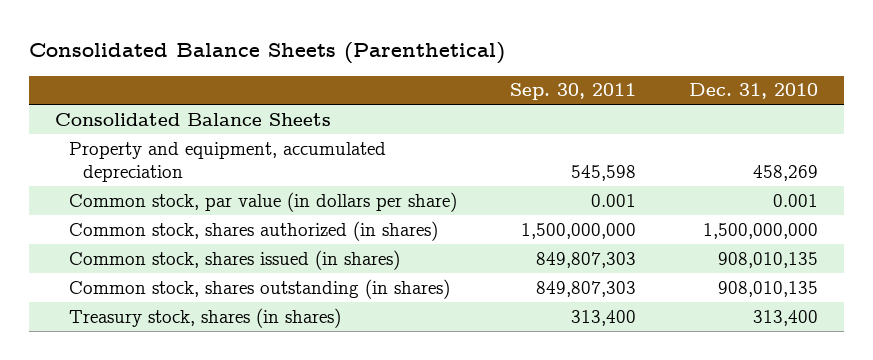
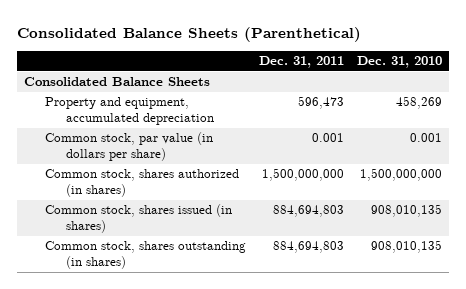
[509,83,636,101] Sep. 30, 2011 -> none
none -> [259,56,345,69] Dec. 31, 2011
[69,307,342,328] Treasury stock, shares (in shares) -> none

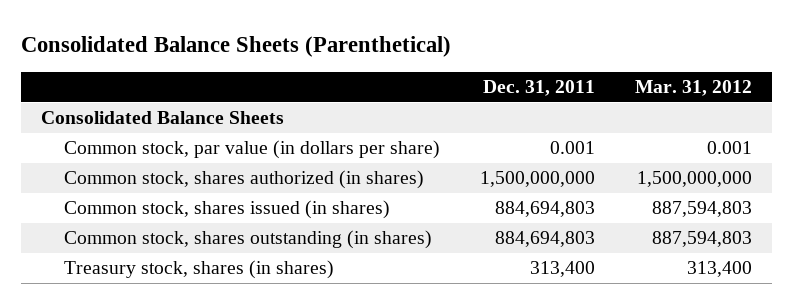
[357,56,443,69] Dec. 31, 2010 -> none
none -> [635,80,753,97] Mar. 31, 2012
[44,97,214,126] Property and equipment, accumulated depreciation -> none
none -> [64,260,335,280] Treasury stock, shares (in shares)

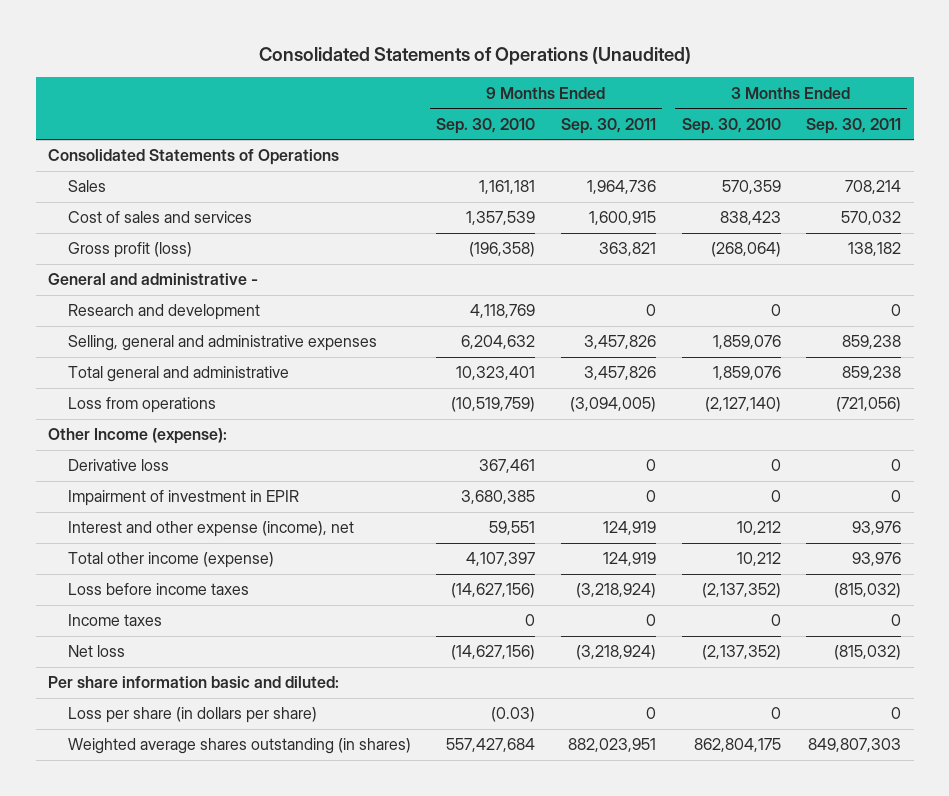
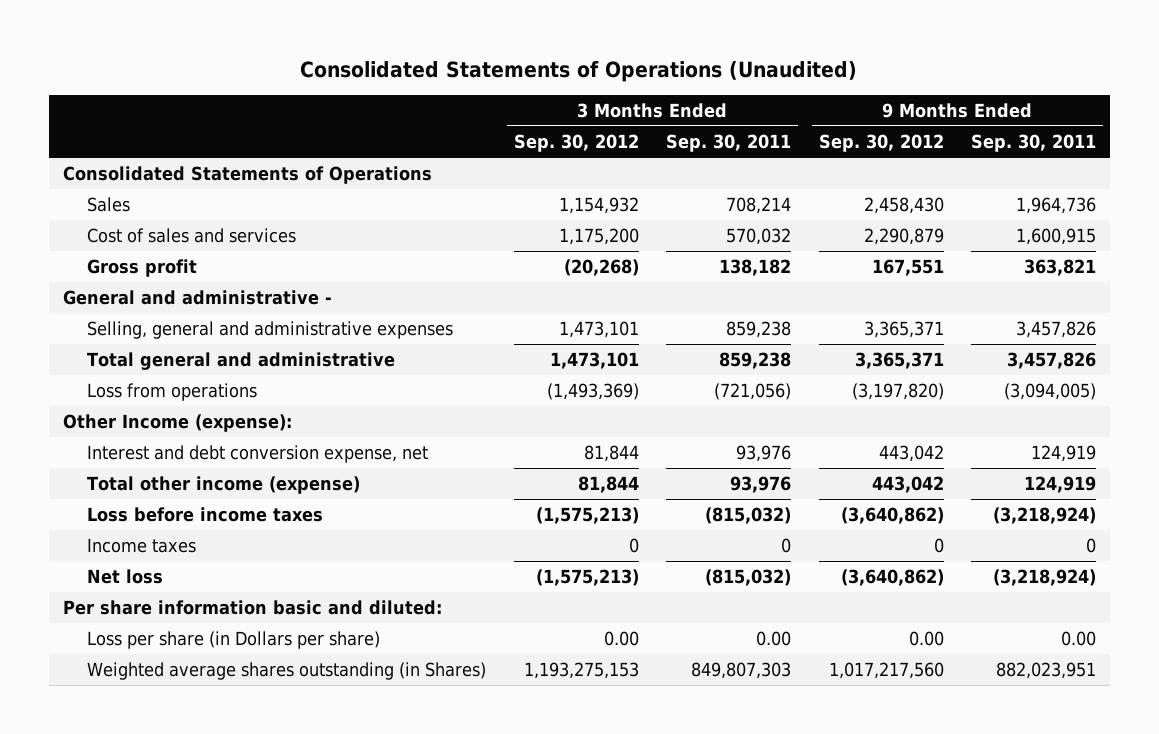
[436,117,536,134] Sep. 30, 2010 -> none
[681,117,781,134] Sep. 30, 2010 -> none
none -> [513,134,639,153] Sep. 30, 2012
none -> [818,134,944,153] Sep. 30, 2012
[67,242,192,259] Gross profit (loss) -> [87,259,198,278] Gross profit
[67,304,260,321] Research and development -> none
[67,459,169,472] Derivative loss -> none
[67,490,299,507] Impairment of investment in EPIR -> none
[67,521,354,538] Interest and other expense (income), net -> [87,445,429,464] Interest and debt conversion expense, net
[67,707,317,724] Loss per share (in dollars per share) -> [87,631,381,650] Loss per share (in Dollars per share)
[646,707,657,720] 0 -> [1061,631,1097,647] 0.00
[891,707,902,720] 0 -> [756,631,792,647] 0.00
[67,738,411,755] Weighted average shares outstanding (in shares) -> [87,662,487,681] Weighted average shares outstanding (in Shares)

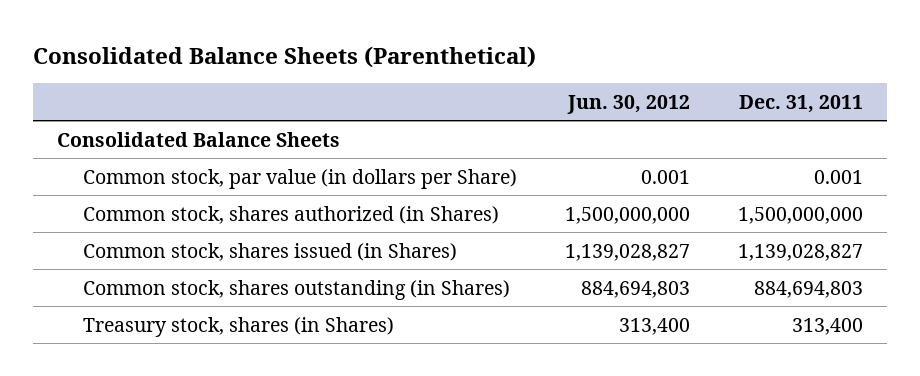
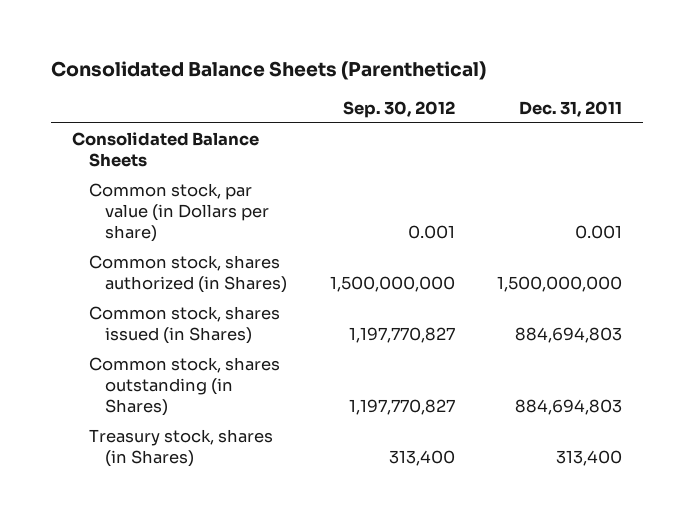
[567,94,691,114] Jun. 30, 2012 -> none
none -> [342,100,455,118] Sep. 30, 2012
[83,168,518,189] Common stock, par value (in dollars per Share) -> [88,182,270,243] Common stock, par value (in Dollars per share)
[737,243,863,261] 1,139,028,827 -> [514,327,622,344] 884,694,803

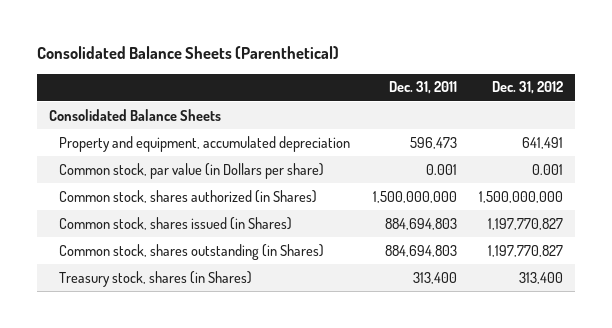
[342,100,455,118] Sep. 30, 2012 -> none
none -> [492,81,564,95] Dec. 31, 2012
none -> [58,135,350,152] Property and equipment, accumulated depreciation

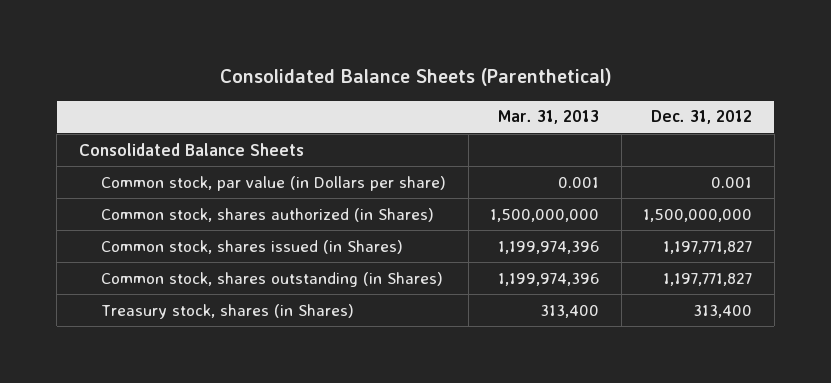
[388,81,457,95] Dec. 31, 2011 -> none
none -> [498,110,600,125] Mar. 31, 2013
[58,135,350,152] Property and equipment, accumulated depreciation -> none
[488,217,564,230] 1,197,770,827 -> [663,240,753,254] 1,197,771,827
[488,244,564,257] 1,197,770,827 -> [663,272,753,286] 1,197,771,827

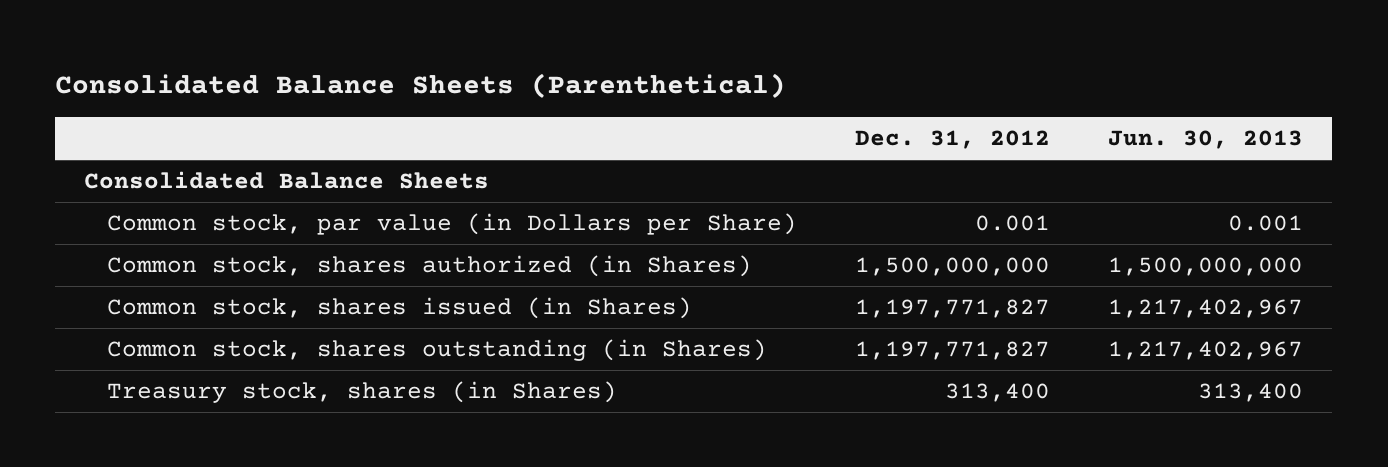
[498,110,600,125] Mar. 31, 2013 -> none
none -> [1108,130,1304,150] Jun. 30, 2013
[101,175,447,191] Common stock, par value (in Dollars per share) -> [107,212,798,235] Common stock, par value (in Dollars per Share)

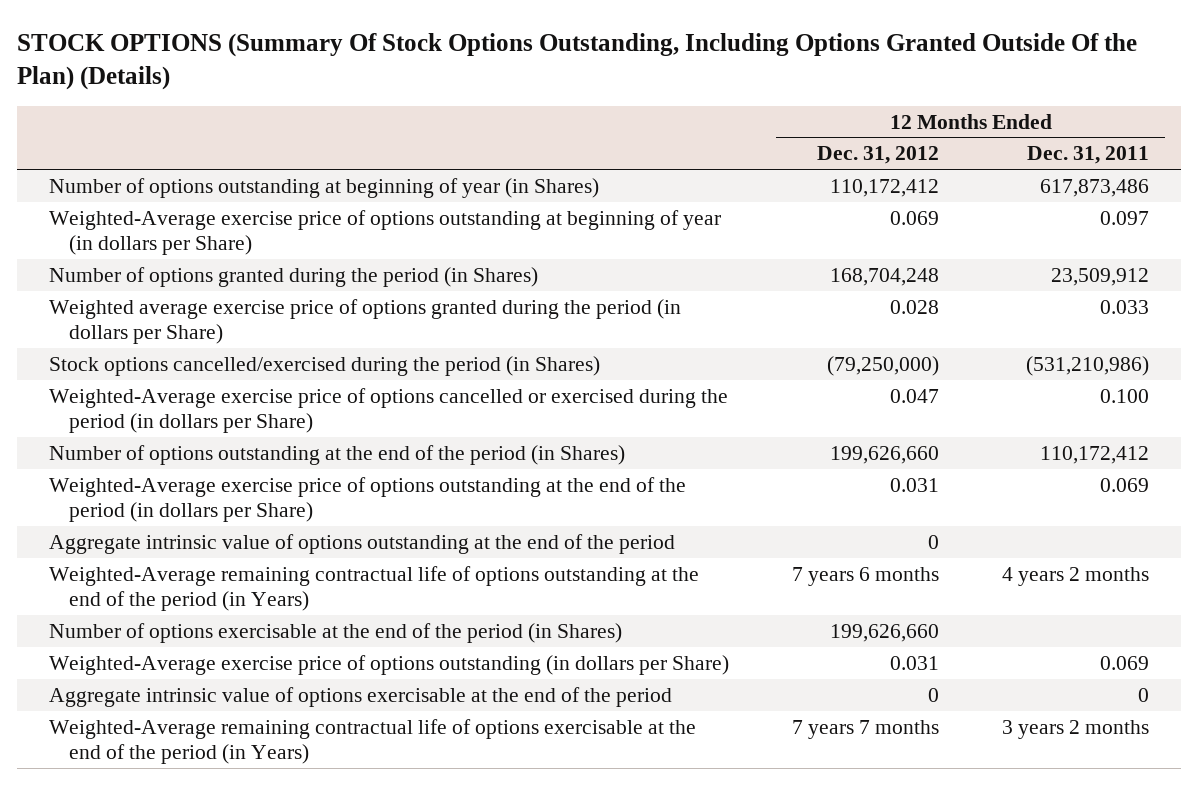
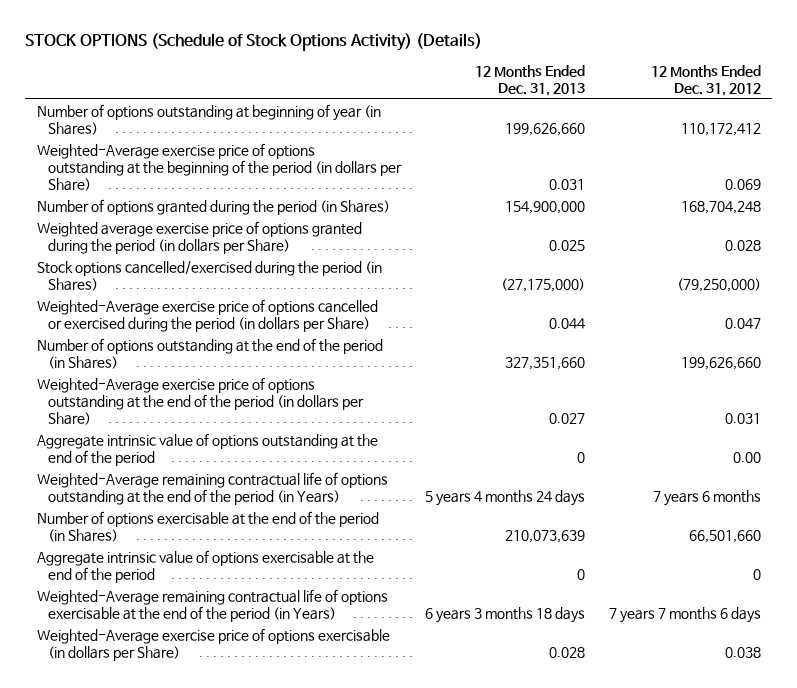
[17,32,1138,91] STOCK OPTIONS (Summary Of Stock Options Outstanding, Including Options Granted Outside Of the Plan) (Details) -> [24,32,482,51] STOCK OPTIONS (Schedule of Stock Options Activity) (Details)
[1027,146,1150,165] Dec. 31, 2011 -> none
none -> [474,64,585,96] 12 Months Ended Dec. 31, 2013
[49,209,722,255] Weighted-Average exercise price of options outstanding at beginning of year (in dollars per Share) -> [36,142,403,192] Weighted-Average exercise price of options outstanding at the beginning of the period (in dollars per Share)
[928,534,940,549] 0 -> [732,452,761,464] 0.00
[49,654,730,675] Weighted-Average exercise price of options outstanding (in dollars per Share) -> none
[830,623,940,642] 199,626,660 -> [688,530,761,544] 66,501,660
[792,719,940,739] 7 years 7 months -> [608,607,761,624] 7 years 7 months 6 days
none -> [36,627,390,662] Weighted-Average exercise price of options exercisable (in dollars per Share)

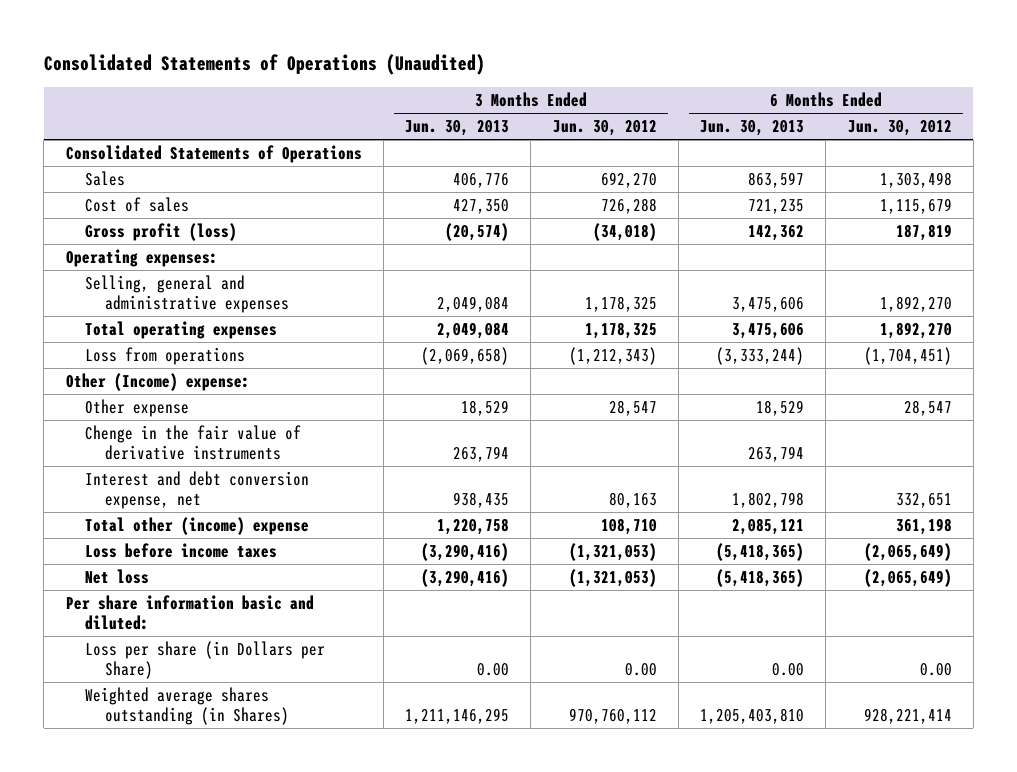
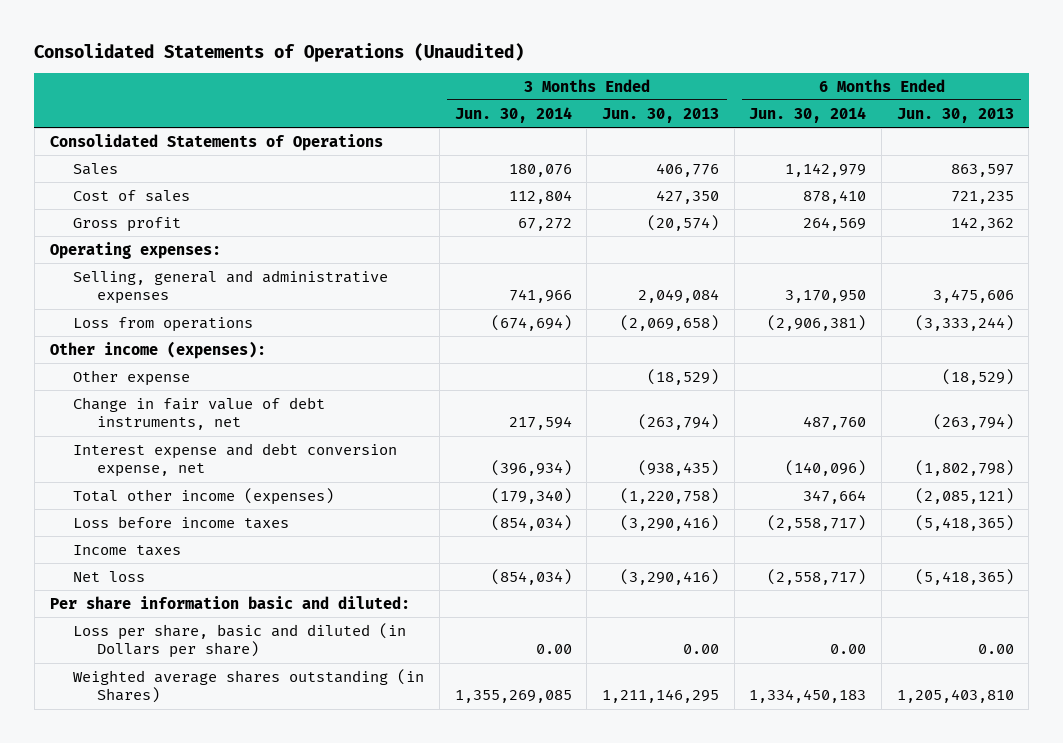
[552,120,657,137] Jun. 30, 2012 -> none
[847,120,952,137] Jun. 30, 2012 -> none
none -> [454,106,572,123] Jun. 30, 2014
none -> [749,106,867,123] Jun. 30, 2014
[85,222,238,241] Gross profit (loss) -> [73,216,182,232] Gross profit
[85,320,278,339] Total operating expenses -> none
[85,424,302,461] Chenge in the fair value of derivative instruments -> none
[65,372,250,391] Other (Income) expense: -> [49,340,266,359] Other income (expenses):
[461,399,510,416] 18,529 -> [646,368,719,385] (18,529)
[756,399,805,416] 18,529 -> [941,368,1014,385] (18,529)
none -> [73,396,326,431] Change in fair value of debt instruments, net
[85,470,310,510] Interest and debt conversion expense, net -> [73,442,398,478] Interest expense and debt conversion expense, net
[453,492,510,509] 938,435 -> [637,460,719,477] (938,435)
[732,492,805,509] 1,802,798 -> [914,460,1014,477] (1,802,798)
[85,516,310,535] Total other (income) expense -> [73,487,335,505] Total other income (expenses)
[437,517,510,535] 1,220,758 -> [619,487,719,504] (1,220,758)
[732,517,805,535] 2,085,121 -> [914,487,1014,504] (2,085,121)
none -> [73,544,182,556] Income taxes
[85,640,326,680] Loss per share (in Dollars per Share) -> [73,622,407,659] Loss per share, basic and diluted (in Dollars per share)

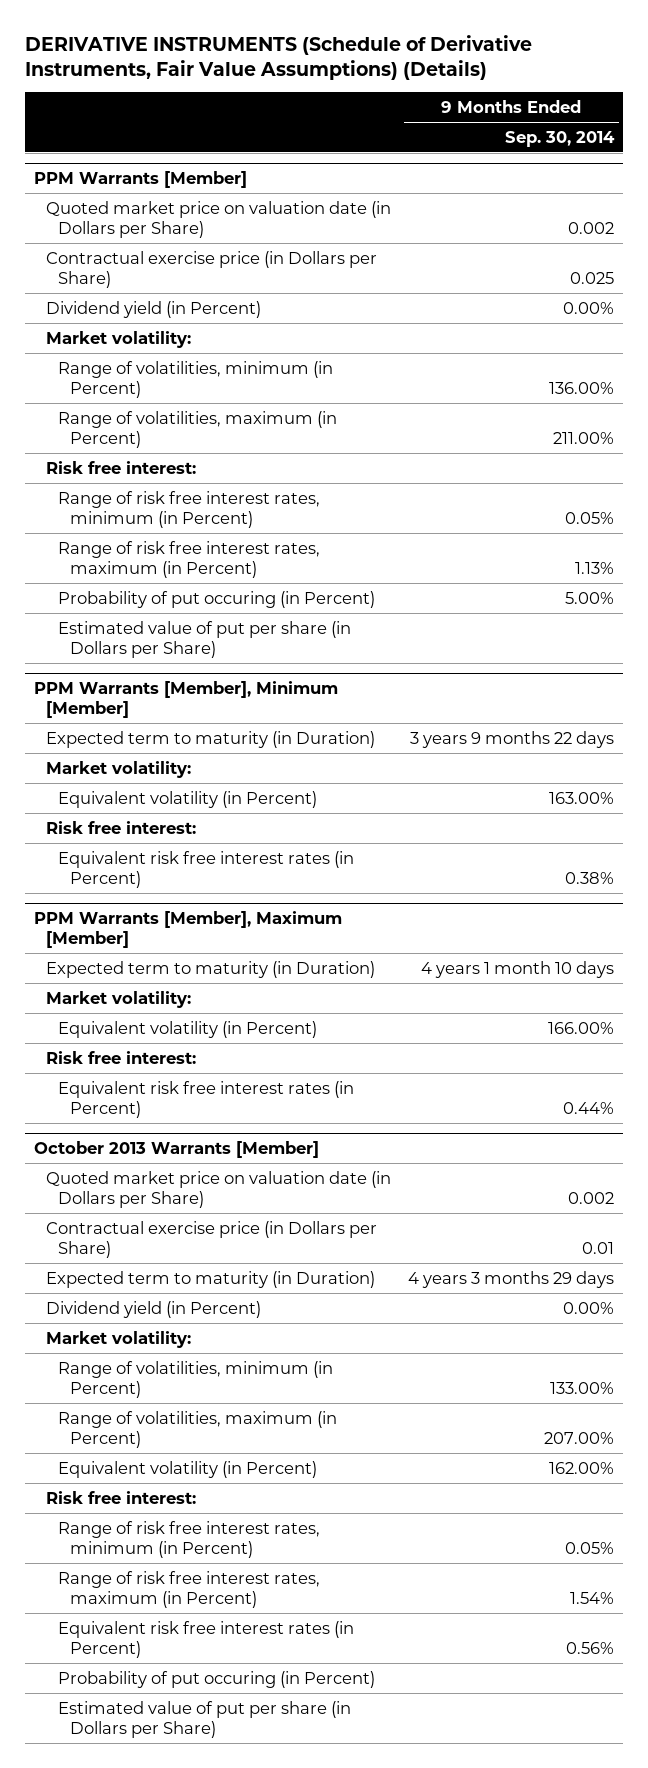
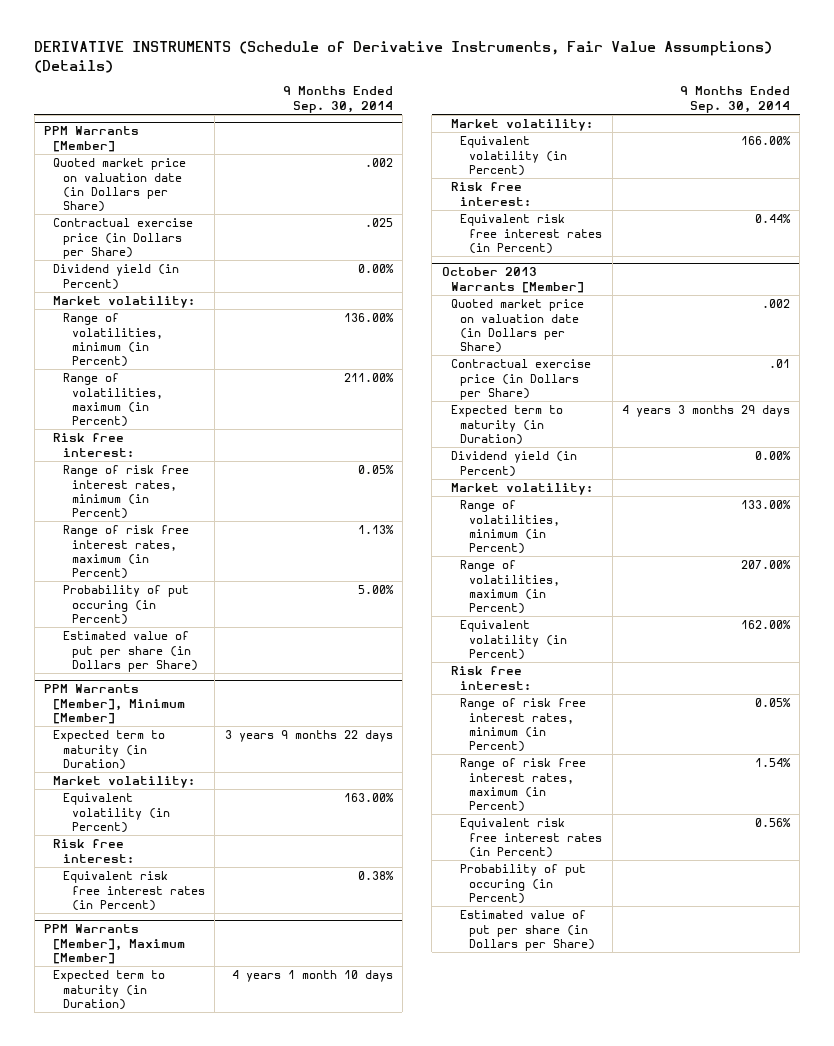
[568,222,615,235] 0.002 -> [364,158,393,168] .002
[570,272,615,285] 0.025 -> [364,218,393,228] .025
[568,1192,615,1205] 0.002 -> [762,299,791,309] .002
[582,1242,615,1255] 0.01 -> [769,359,791,369] .01

